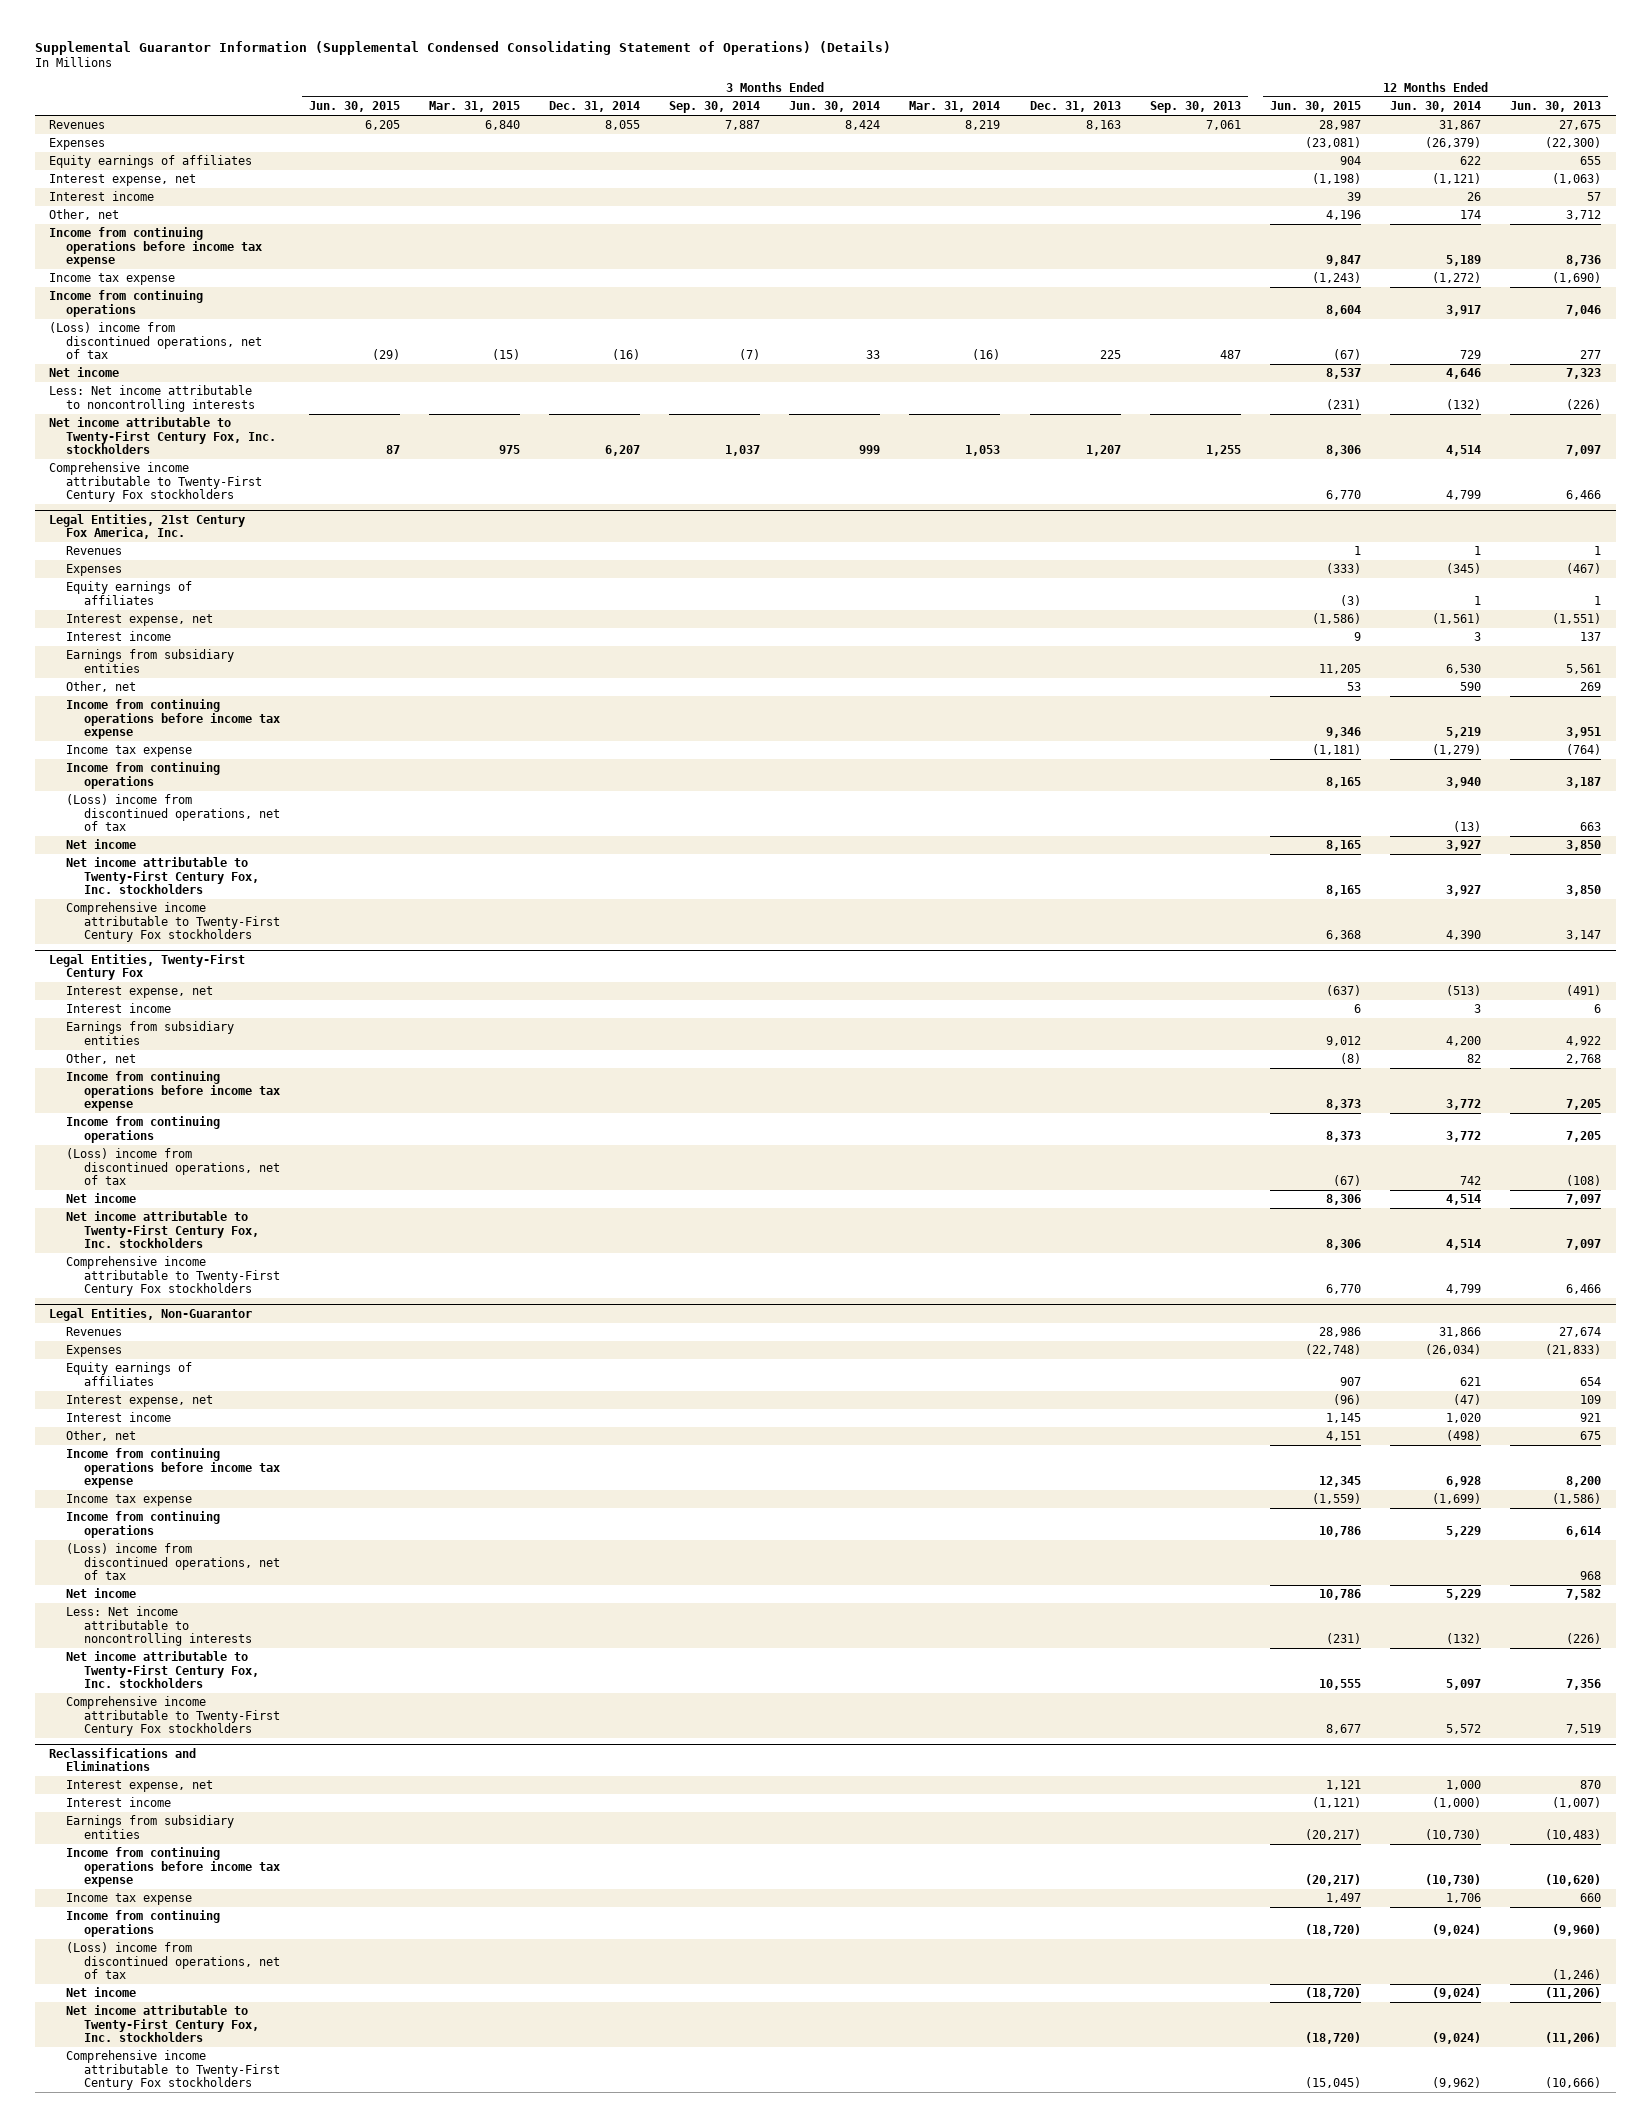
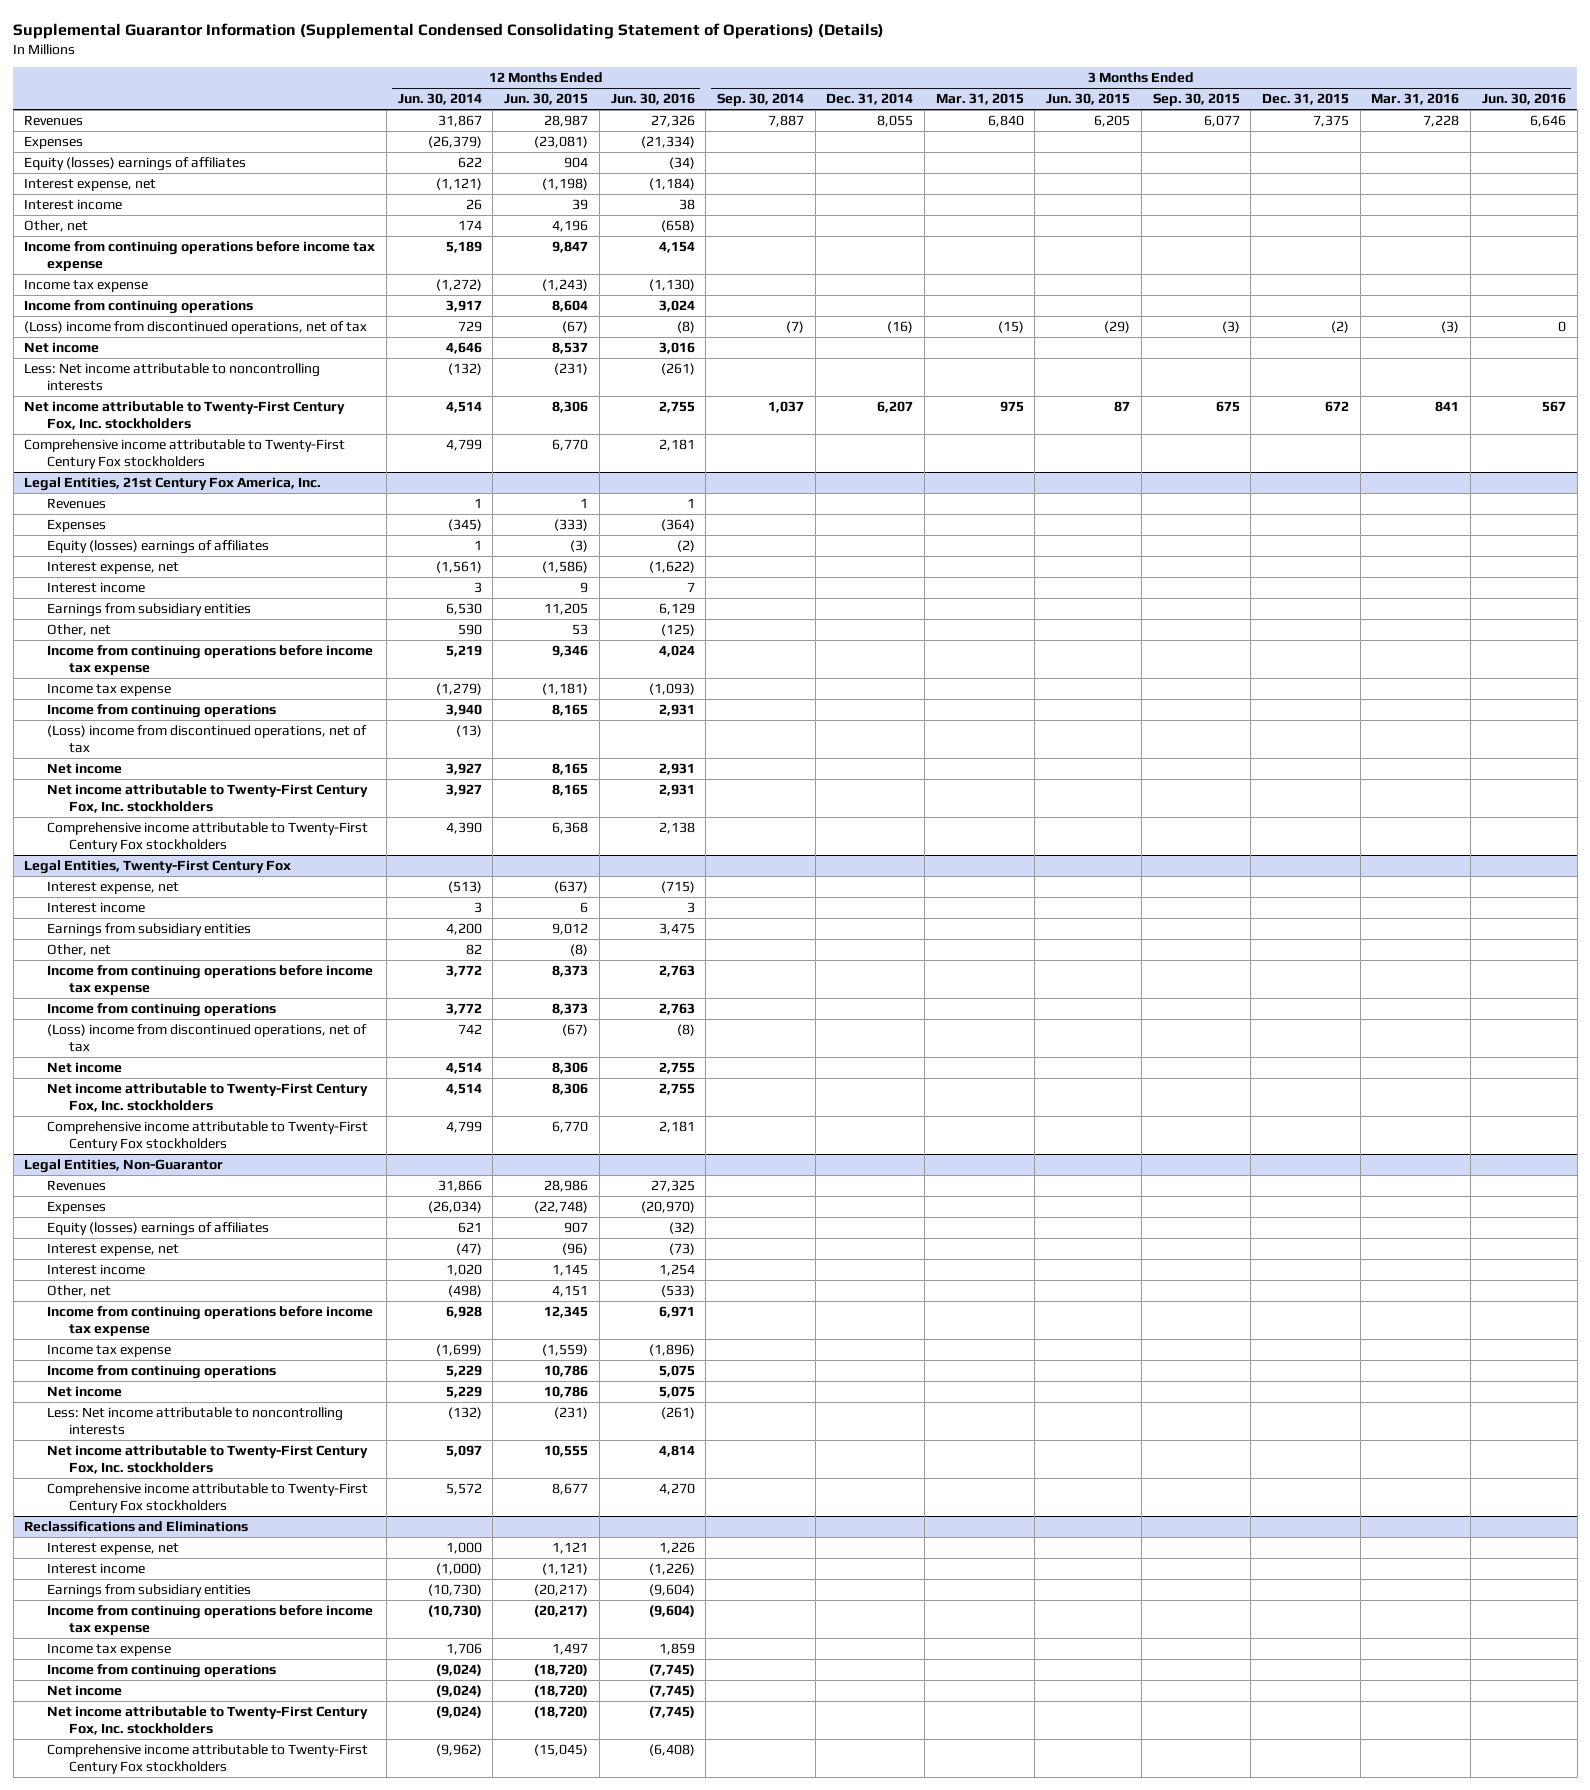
[789,101,881,113] Jun. 30, 2014 -> none
[909,101,1001,113] Mar. 31, 2014 -> none
[1029,101,1121,113] Dec. 31, 2013 -> none
[1149,101,1241,114] Sep. 30, 2013 -> none
[1510,101,1602,113] Jun. 30, 2013 -> none
none -> [610,93,695,106] Jun. 30, 2016
none -> [1152,93,1240,107] Sep. 30, 2015
none -> [1262,93,1350,106] Dec. 31, 2015
none -> [1371,93,1460,106] Mar. 31, 2016
none -> [1481,93,1566,106] Jun. 30, 2016
[49,155,253,169] Equity earnings of affiliates -> [24,156,247,171] Equity (losses) earnings of affiliates
[66,581,193,605] Equity earnings of affiliates -> [46,539,269,554] Equity (losses) earnings of affiliates
[66,1362,193,1386] Equity earnings of affiliates -> [46,1221,269,1236] Equity (losses) earnings of affiliates
[66,1543,280,1581] (Loss) income from discontinued operations, net of tax -> none
[66,1942,280,1980] (Loss) income from discontinued operations, net of tax -> none

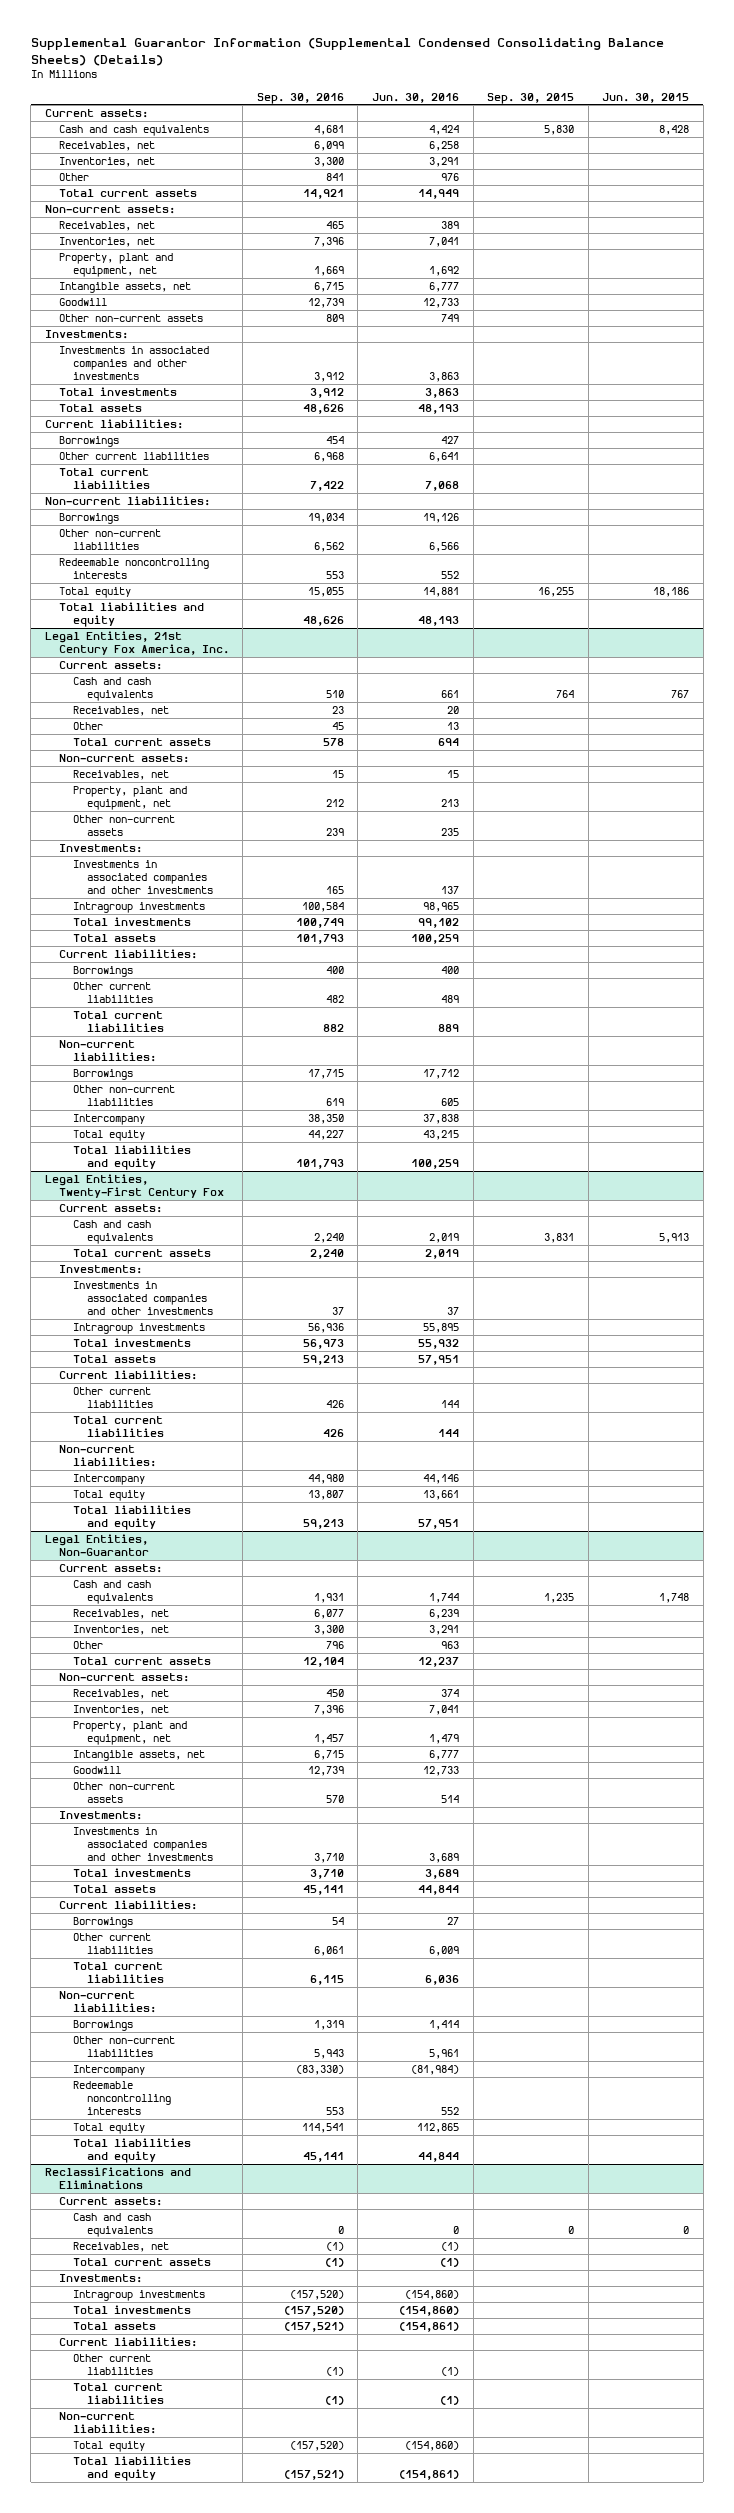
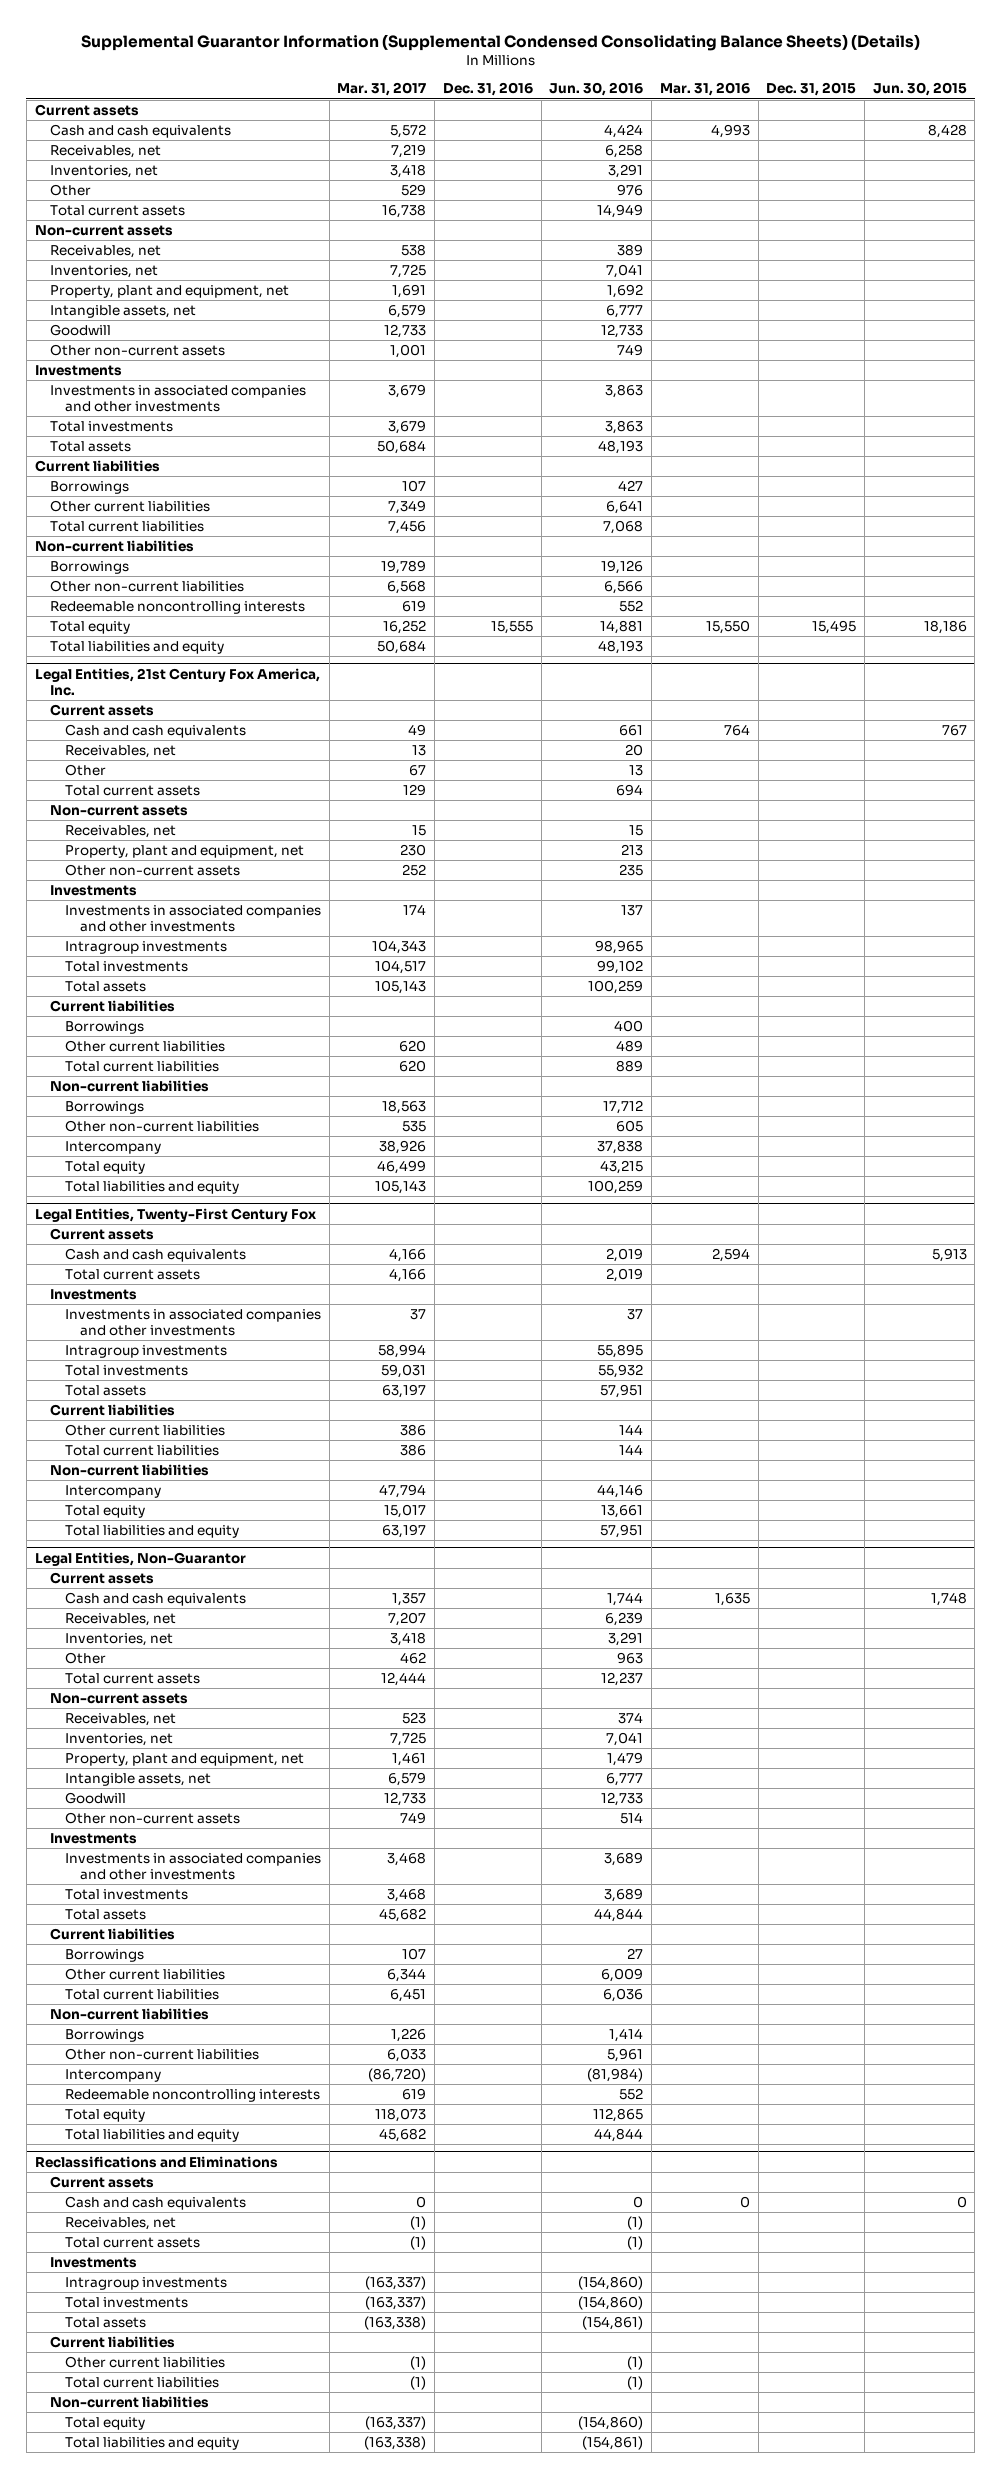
[256,92,344,104] Sep. 30, 2016 -> none
[487,92,575,104] Sep. 30, 2015 -> none
none -> [337,82,427,97] Mar. 31, 2017
none -> [442,82,533,97] Dec. 31, 2016
none -> [659,82,750,97] Mar. 31, 2016
none -> [766,82,857,97] Dec. 31, 2015
[44,108,148,118] Current assets: -> [34,104,139,117] Current assets
[44,204,175,214] Non-current assets: -> [34,225,173,237] Non-current assets
[44,329,128,339] Investments: -> [34,365,122,377] Investments
[44,418,183,429] Current liabilities: -> [34,460,160,473] Current liabilities
[44,495,210,506] Non-current liabilities: -> [34,540,194,553] Non-current liabilities
[58,660,162,670] Current assets: -> [49,704,154,717] Current assets
[58,753,189,763] Non-current assets: -> [49,805,188,817] Non-current assets
[58,843,142,853] Investments: -> [49,885,137,897] Investments
[58,948,197,959] Current liabilities: -> [49,1000,175,1013] Current liabilities
[58,1039,156,1062] Non-current liabilities: -> [49,1080,209,1093] Non-current liabilities
[58,1203,162,1213] Current assets: -> [49,1228,154,1241] Current assets
[58,1264,142,1274] Investments: -> [49,1289,137,1301] Investments
[58,1369,197,1380] Current liabilities: -> [49,1404,175,1417] Current liabilities
[58,1444,156,1467] Non-current liabilities: -> [49,1464,209,1477] Non-current liabilities
[58,1563,162,1573] Current assets: -> [49,1572,154,1585] Current assets
[58,1672,189,1682] Non-current assets: -> [49,1693,188,1705] Non-current assets
[58,1810,142,1820] Investments: -> [49,1833,137,1845] Investments
[58,1899,197,1910] Current liabilities: -> [49,1928,175,1941] Current liabilities
[58,1990,156,2013] Non-current liabilities: -> [49,2008,209,2021] Non-current liabilities
[58,2196,162,2206] Current assets: -> [49,2176,154,2189] Current assets
[58,2273,142,2283] Investments: -> [49,2257,137,2269] Investments
[58,2336,197,2347] Current liabilities: -> [49,2336,175,2349] Current liabilities
[58,2411,156,2434] Non-current liabilities: -> [49,2396,209,2409] Non-current liabilities

